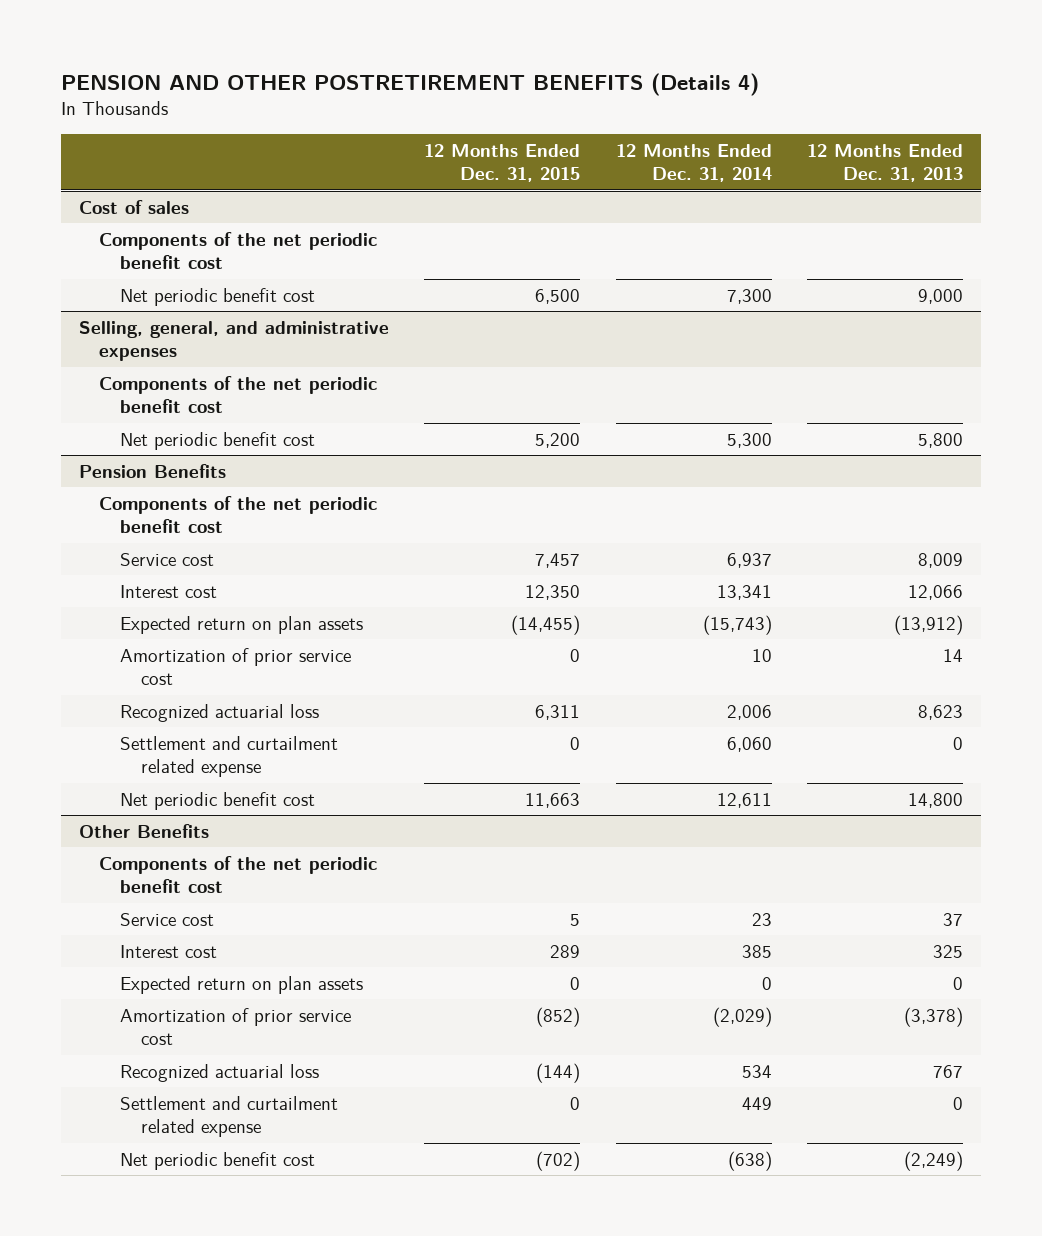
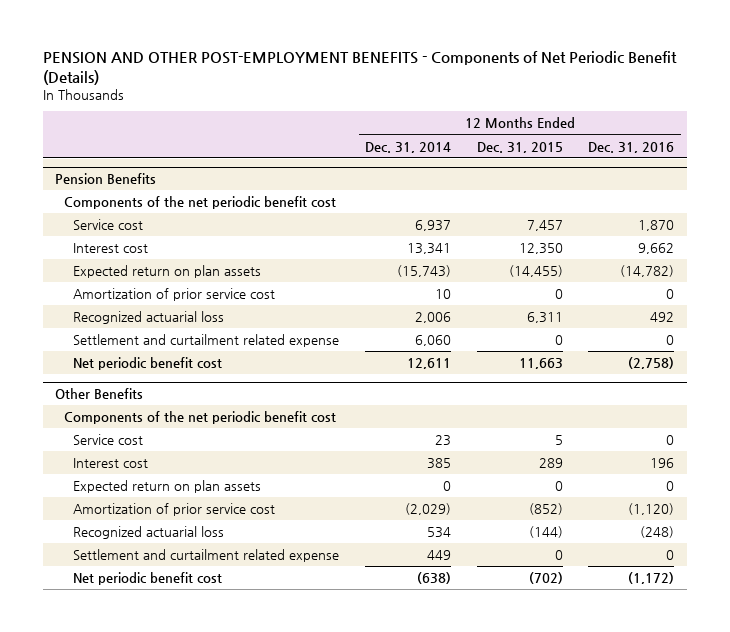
[60,72,759,96] PENSION AND OTHER POSTRETIREMENT BENEFITS (Details 4) -> [42,51,677,85] PENSION AND OTHER POST-EMPLOYMENT BENEFITS - Components of Net Periodic Benefit (Details)
[807,143,964,183] 12 Months Ended Dec. 31, 2013 -> none
none -> [588,141,675,153] Dec. 31, 2016
[78,199,189,214] Cost of sales -> none
[99,231,378,270] Components of the net periodic benefit cost -> none
[120,287,316,306] Net periodic benefit cost -> none
[78,320,389,362] Selling, general, and administrative expenses -> none
[99,375,378,414] Components of the net periodic benefit cost -> none
[120,431,316,450] Net periodic benefit cost -> none

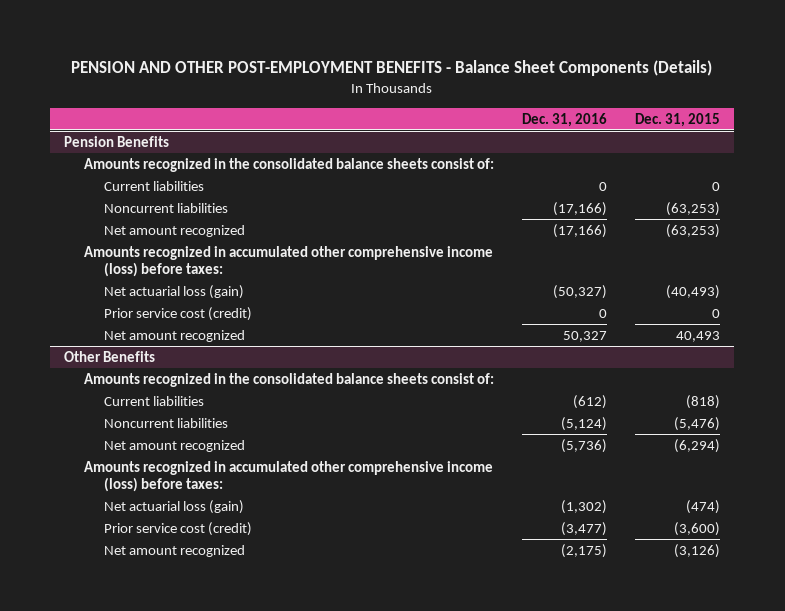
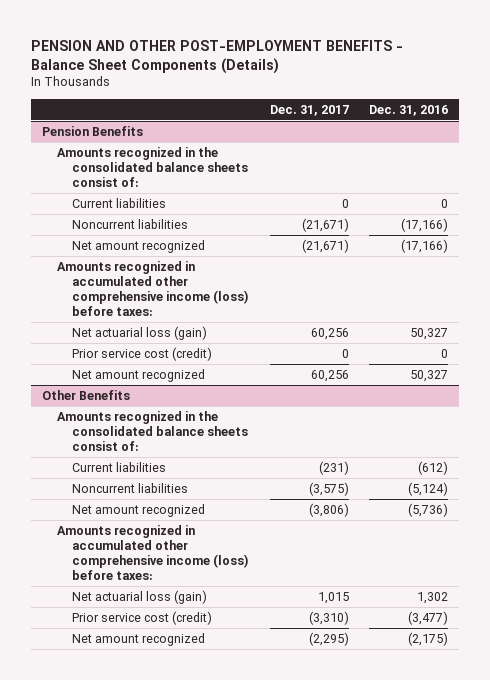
[635,112,721,127] Dec. 31, 2015 -> none
none -> [269,104,349,116] Dec. 31, 2017
[553,284,608,299] (50,327) -> [410,327,449,340] 50,327
[561,499,608,514] (1,302) -> [417,591,449,604] 1,302

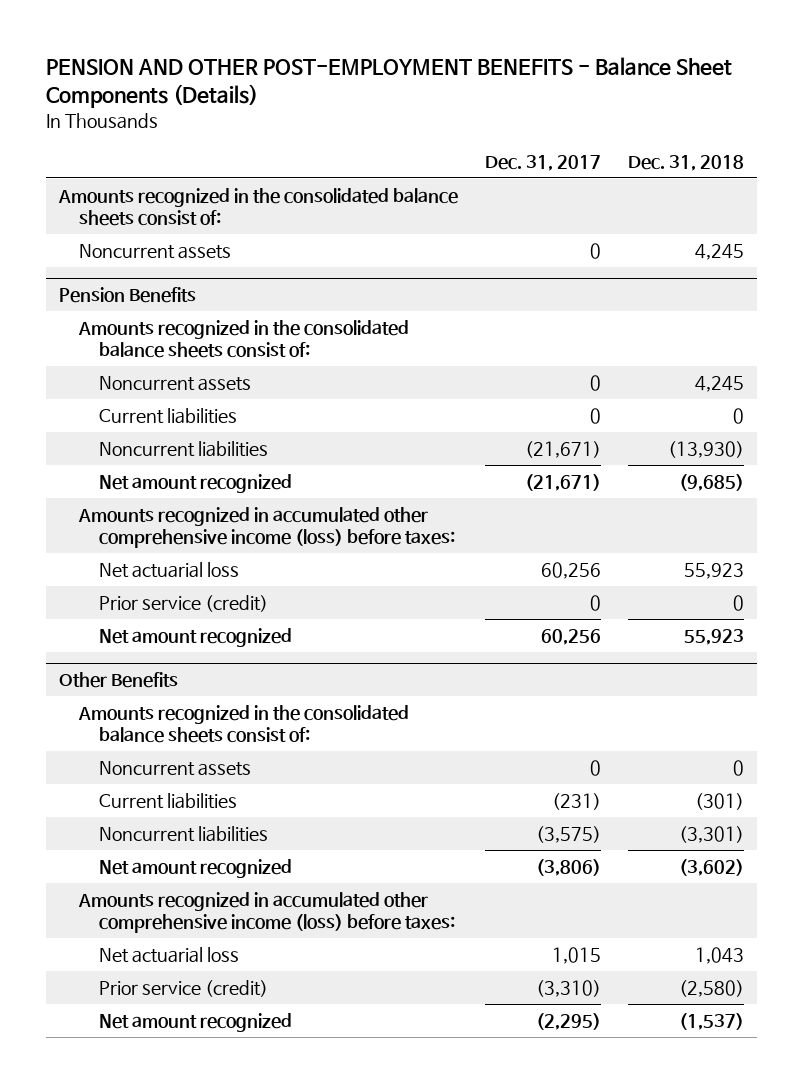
[369,104,449,116] Dec. 31, 2016 -> none
none -> [627,154,744,171] Dec. 31, 2018
none -> [57,188,458,227] Amounts recognized in the consolidated balance sheets consist of:
none -> [78,244,231,260] Noncurrent assets
none -> [98,376,251,392] Noncurrent assets
[72,325,208,340] Net actuarial loss (gain) -> [98,562,239,579] Net actuarial loss
[72,346,213,361] Prior service cost (credit) -> [98,595,268,613] Prior service (credit)
none -> [98,761,251,777] Noncurrent assets
[72,589,208,604] Net actuarial loss (gain) -> [98,947,239,964] Net actuarial loss
[72,610,213,625] Prior service cost (credit) -> [98,980,268,998] Prior service (credit)

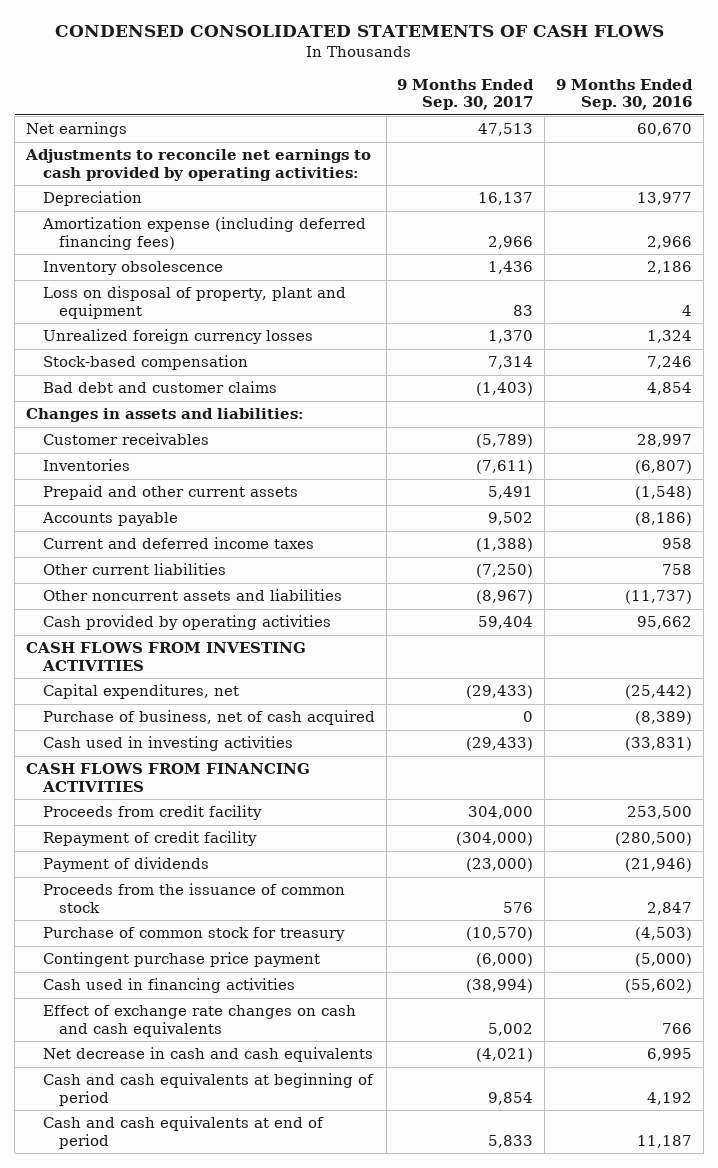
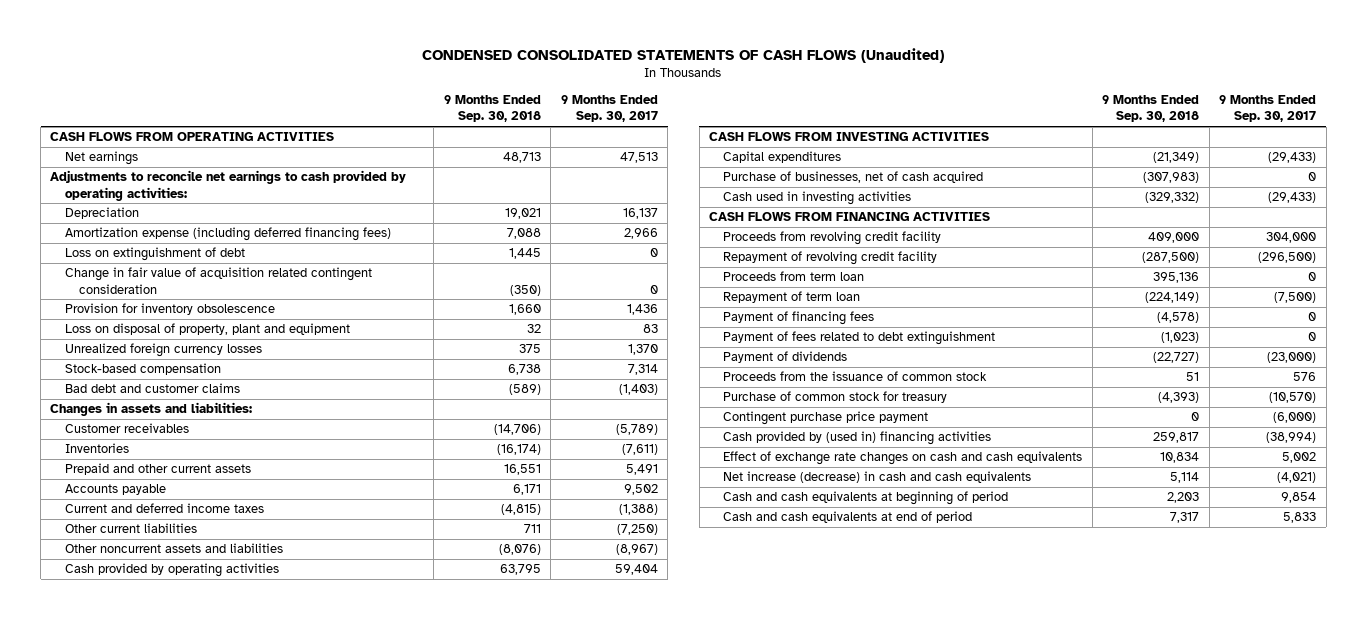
[55,25,665,38] CONDENSED CONSOLIDATED STATEMENTS OF CASH FLOWS -> [422,48,945,64] CONDENSED CONSOLIDATED STATEMENTS OF CASH FLOWS (Unaudited)
[556,78,694,111] 9 Months Ended Sep. 30, 2016 -> none
none -> [443,95,541,123] 9 Months Ended Sep. 30, 2018
none -> [50,132,335,142] CASH FLOWS FROM OPERATING ACTIVITIES
none -> [64,247,245,262] Loss on extinguishment of debt
none -> [64,267,372,294] Change in fair value of acquisition related contingent consideration
[42,261,223,276] Inventory obsolescence -> [64,303,275,316] Provision for inventory obsolescence
[42,684,239,700] Capital expenditures, net -> [723,151,842,164] Capital expenditures
[42,710,375,726] Purchase of business, net of cash acquired -> [723,171,984,184] Purchase of businesses, net of cash acquired
[42,805,262,821] Proceeds from credit facility -> [723,231,942,246] Proceeds from revolving credit facility
[42,831,257,847] Repayment of credit facility -> [723,251,938,266] Repayment of revolving credit facility
[456,832,534,847] (304,000) -> [1258,252,1317,264] (296,500)
none -> [723,271,865,282] Proceeds from term loan
none -> [723,291,861,304] Repayment of term loan
none -> [723,311,875,326] Payment of financing fees
none -> [723,331,996,346] Payment of fees related to debt extinguishment
[42,978,295,994] Cash used in financing activities -> [723,431,992,446] Cash provided by (used in) financing activities
[42,1047,373,1063] Net decrease in cash and cash equivalents -> [723,471,1032,484] Net increase (decrease) in cash and cash equivalents

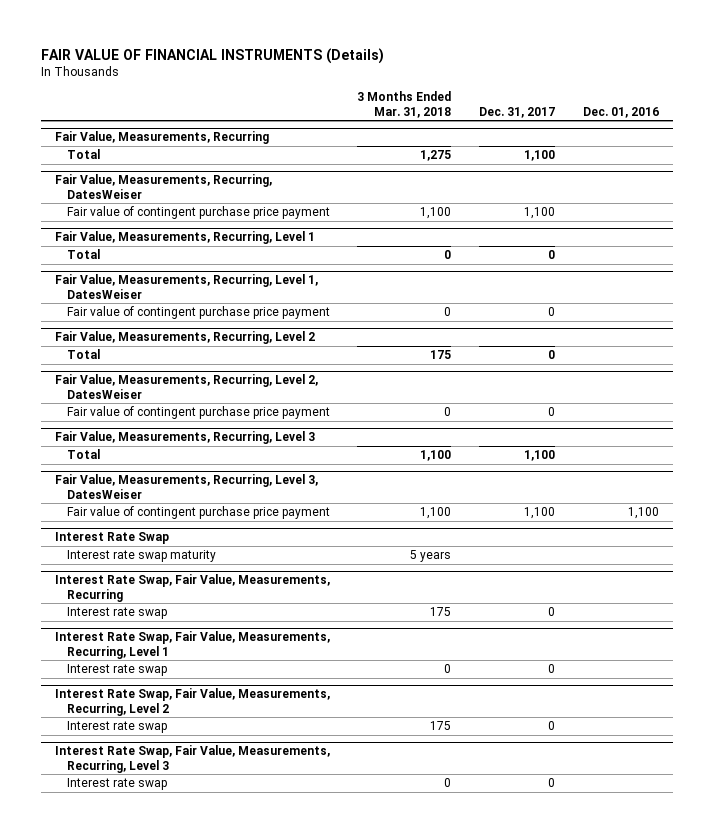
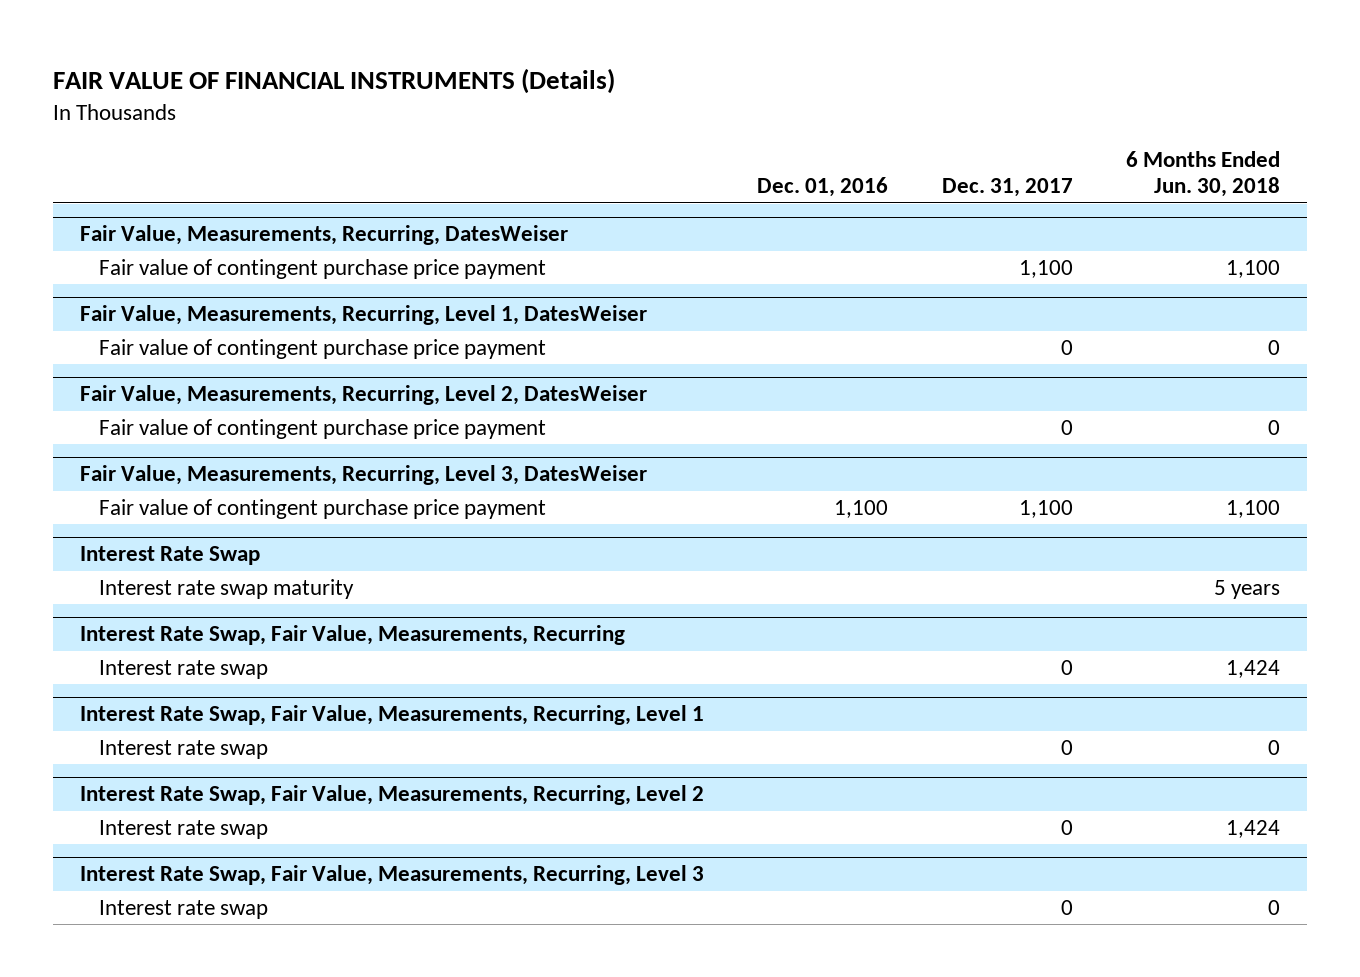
[357,91,452,118] 3 Months Ended Mar. 31, 2018 -> none
none -> [1126,150,1281,198] 6 Months Ended Jun. 30, 2018
[54,131,269,145] Fair Value, Measurements, Recurring -> none
[66,149,100,160] Total -> none
[54,231,315,245] Fair Value, Measurements, Recurring, Level 1 -> none
[66,249,100,260] Total -> none
[54,331,315,345] Fair Value, Measurements, Recurring, Level 2 -> none
[66,349,100,360] Total -> none
[54,431,315,445] Fair Value, Measurements, Recurring, Level 3 -> none
[66,449,100,460] Total -> none

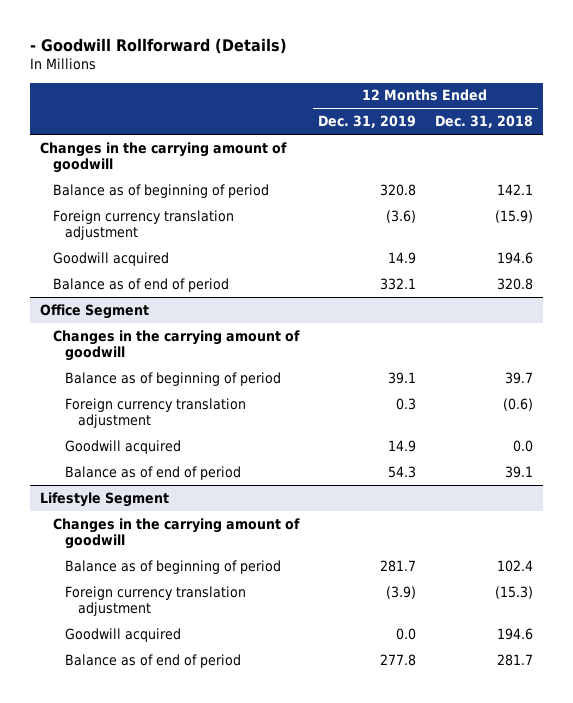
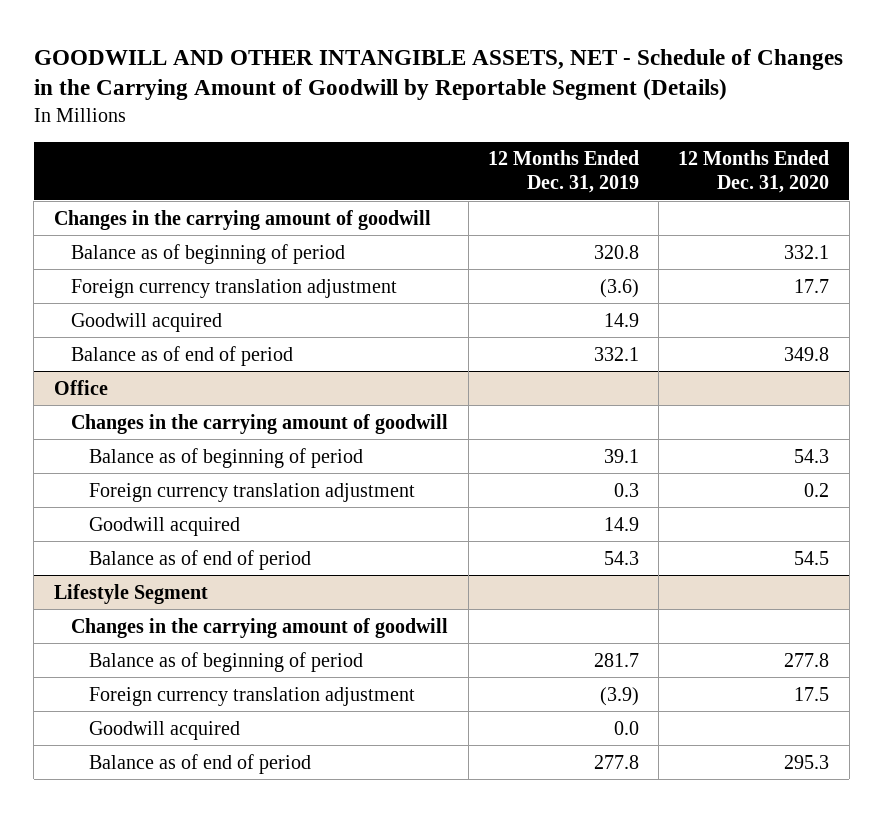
[30,38,288,55] - Goodwill Rollforward (Details) -> [33,48,843,101] GOODWILL AND OTHER INTANGIBLE ASSETS, NET - Schedule of Changes in the Carrying Amount of Goodwill by Reportable Segment (Details)
[435,115,534,129] Dec. 31, 2018 -> none
none -> [678,150,830,193] 12 Months Ended Dec. 31, 2020
[39,303,149,319] Office Segment -> [53,379,108,395] Office

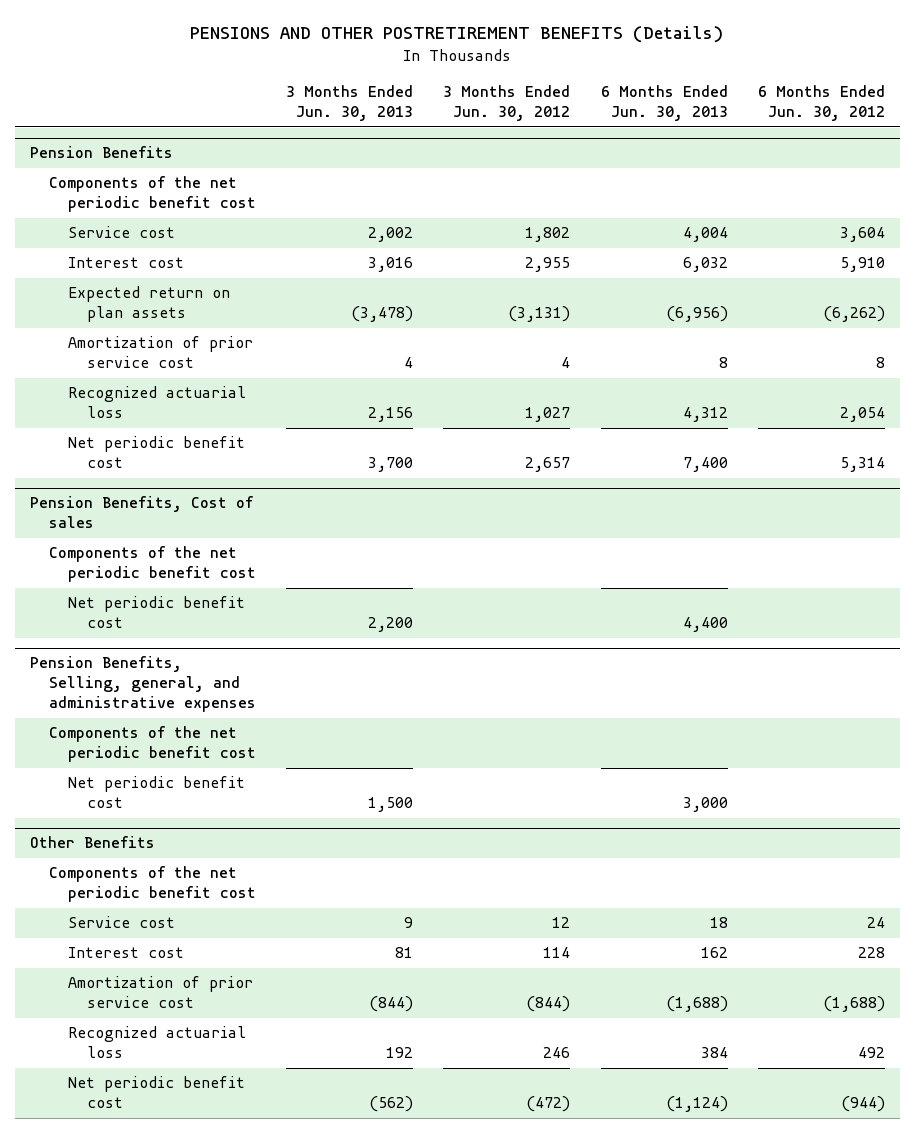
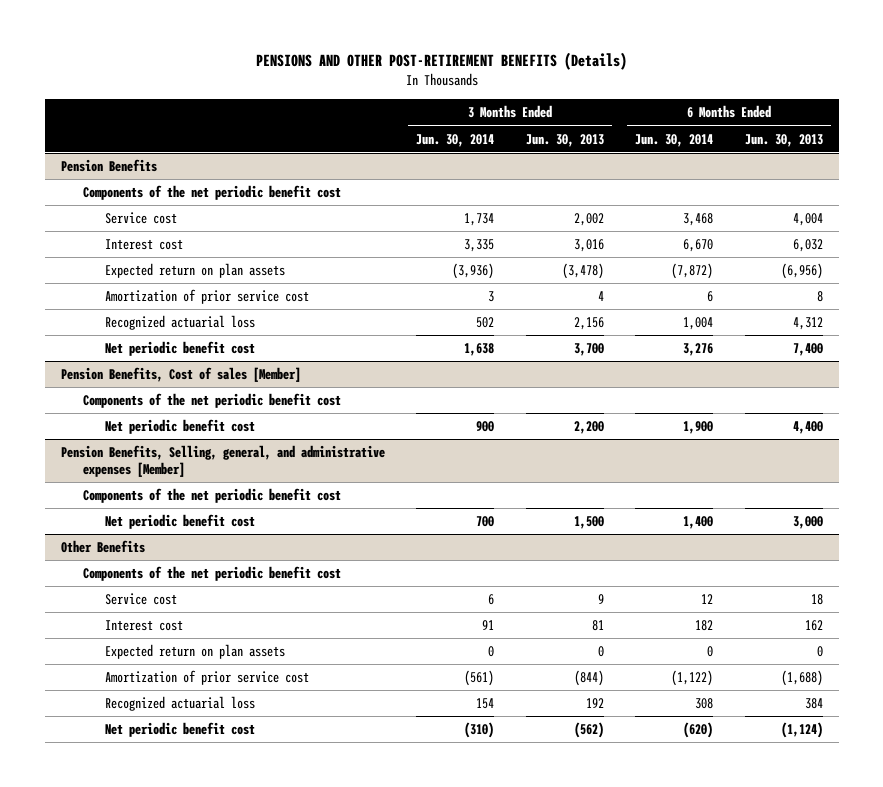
[190,26,724,44] PENSIONS AND OTHER POSTRETIREMENT BENEFITS (Details) -> [255,52,627,71] PENSIONS AND OTHER POST-RETIREMENT BENEFITS (Details)
[443,85,571,122] 3 Months Ended Jun. 30, 2012 -> none
[757,85,885,122] 6 Months Ended Jun. 30, 2012 -> none
none -> [416,133,495,147] Jun. 30, 2014
none -> [635,133,714,147] Jun. 30, 2014
[29,496,254,529] Pension Benefits, Cost of sales -> [60,367,301,383] Pension Benefits, Cost of sales [Member]
[29,656,256,713] Pension Benefits, Selling, general, and administrative expenses -> [60,445,385,477] Pension Benefits, Selling, general, and administrative expenses [Member]
none -> [105,644,286,660] Expected return on plan assets

